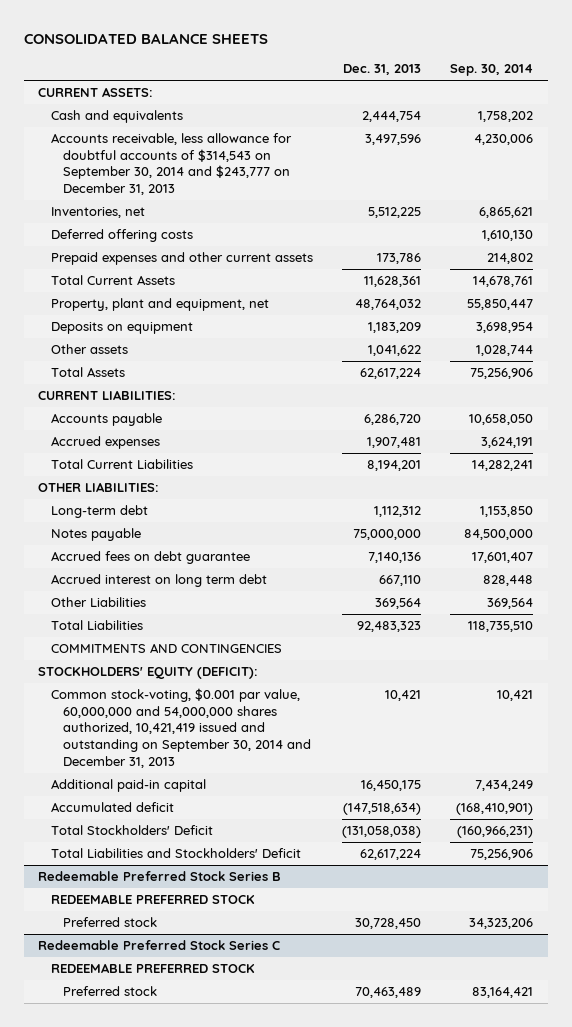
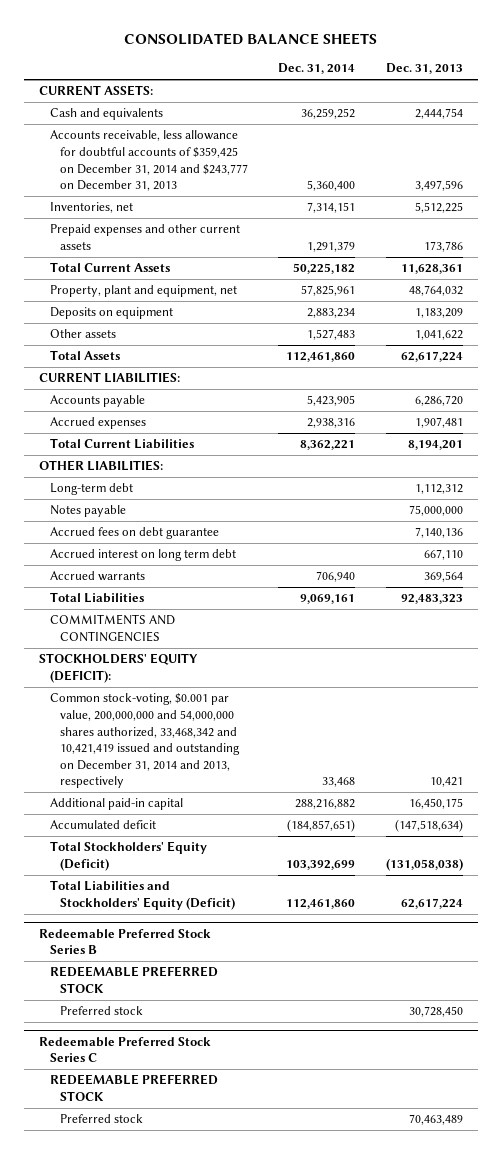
[450,64,534,77] Sep. 30, 2014 -> none
none -> [278,63,356,75] Dec. 31, 2014
[50,133,292,196] Accounts receivable, less allowance for doubtful accounts of $314,543 on September 30, 2014 and $243,777 on December 31, 2013 -> [49,130,249,192] Accounts receivable, less allowance for doubtful accounts of $359,425 on December 31, 2014 and $243,777 on December 31, 2013
[50,229,193,243] Deferred offering costs -> none
[50,597,146,608] Other Liabilities -> [49,571,145,582] Accrued warrants
[50,688,311,768] Common stock-voting, $0.001 par value, 60,000,000 and 54,000,000 shares authorized, 10,421,419 issued and outstanding on September 30, 2014 and December 31, 2013 -> [49,693,241,789] Common stock-voting, $0.001 par value, 200,000,000 and 54,000,000 shares authorized, 33,468,342 and 10,421,419 issued and outstanding on December 31, 2014 and 2013, respectively
[50,825,213,836] Total Stockholders' Deficit -> [49,841,207,872] Total Stockholders' Equity (Deficit)
[50,848,301,859] Total Liabilities and Stockholders' Deficit -> [49,880,236,911] Total Liabilities and Stockholders' Equity (Deficit)

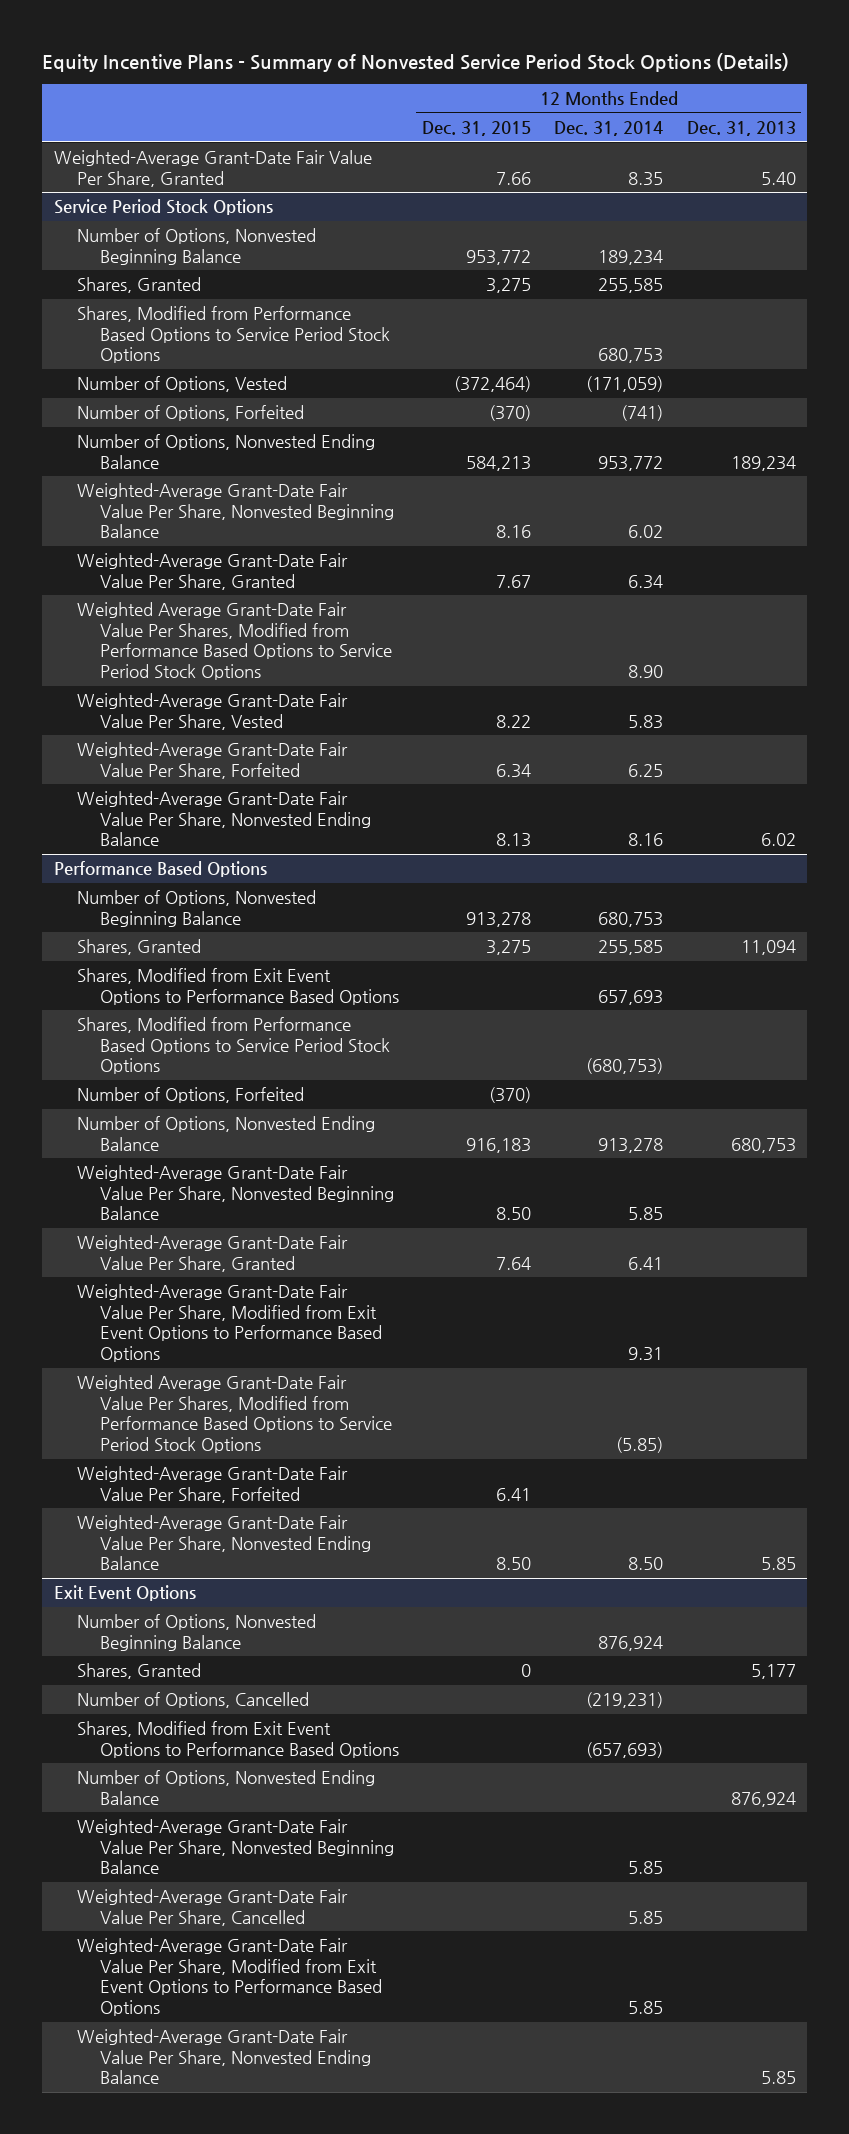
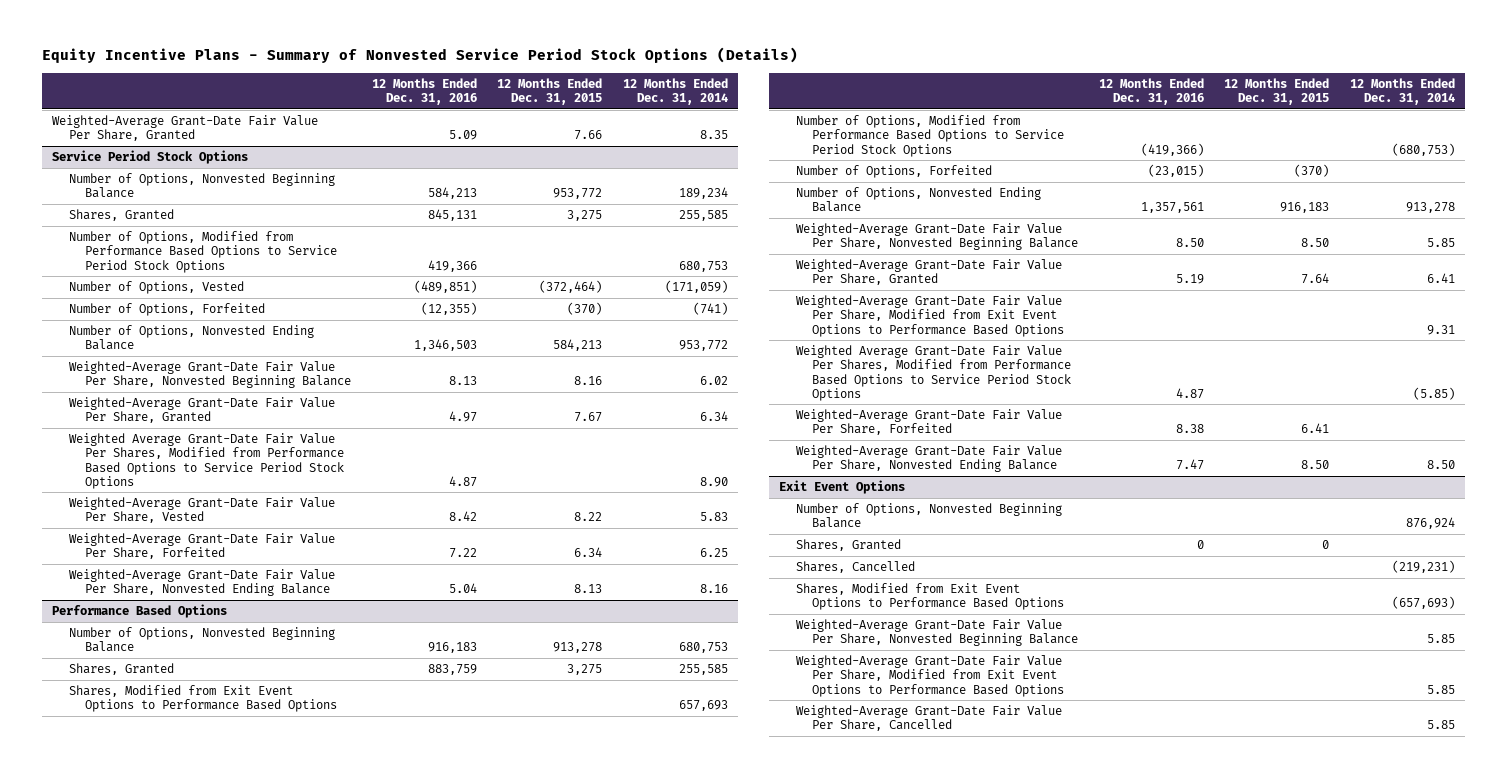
[686,120,796,136] Dec. 31, 2013 -> none
none -> [371,77,477,106] 12 Months Ended Dec. 31, 2016
[76,306,390,364] Shares, Modified from Performance Based Options to Service Period Stock Options -> [68,231,338,273] Number of Options, Modified from Performance Based Options to Service Period Stock Options
[76,1017,390,1075] Shares, Modified from Performance Based Options to Service Period Stock Options -> [795,115,1065,157] Number of Options, Modified from Performance Based Options to Service Period Stock Options
[76,1692,309,1709] Number of Options, Cancelled -> [795,561,915,574] Shares, Cancelled
[76,1770,375,1805] Number of Options, Nonvested Ending Balance -> none
[76,2029,371,2085] Weighted-Average Grant-Date Fair Value Per Share, Nonvested Ending Balance -> none
[76,1889,348,1926] Weighted-Average Grant-Date Fair Value Per Share, Cancelled -> [795,705,1062,732] Weighted-Average Grant-Date Fair Value Per Share, Cancelled

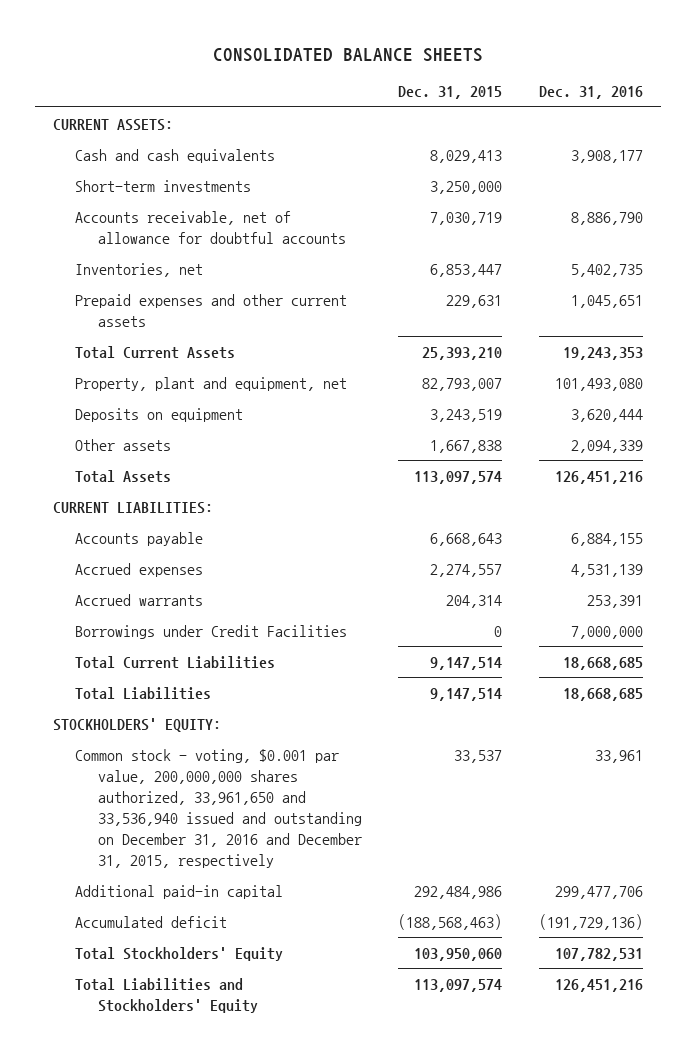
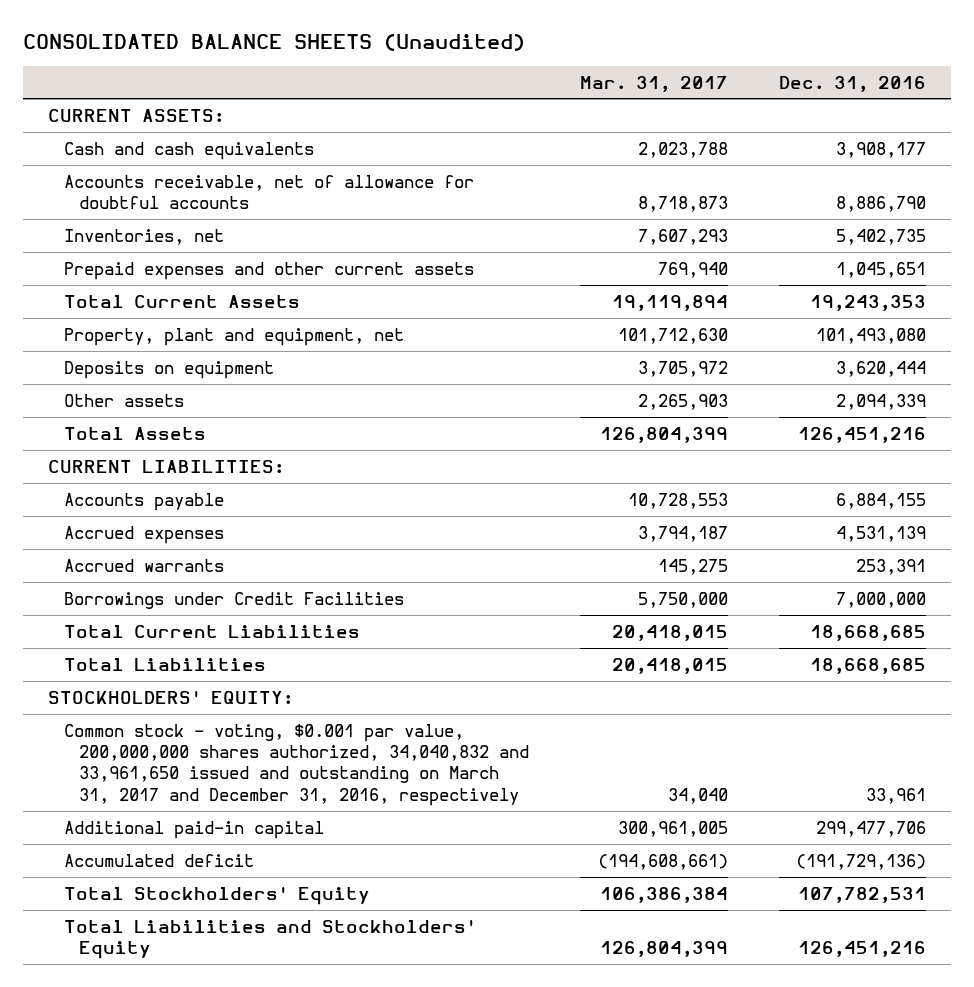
[212,47,483,62] CONSOLIDATED BALANCE SHEETS -> [22,33,525,51] CONSOLIDATED BALANCE SHEETS (Unaudited)
[398,86,503,100] Dec. 31, 2015 -> none
none -> [580,75,729,92] Mar. 31, 2017
[75,179,252,192] Short-term investments -> none
[75,748,362,868] Common stock - voting, $0.001 par value, 200,000,000 shares authorized, 33,961,650 and 33,536,940 issued and outstanding on December 31, 2016 and December 31, 2015, respectively -> [63,723,530,806] Common stock - voting, $0.001 par value, 200,000,000 shares authorized, 34,040,832 and 33,961,650 issued and outstanding on March 31, 2017 and December 31, 2016, respectively

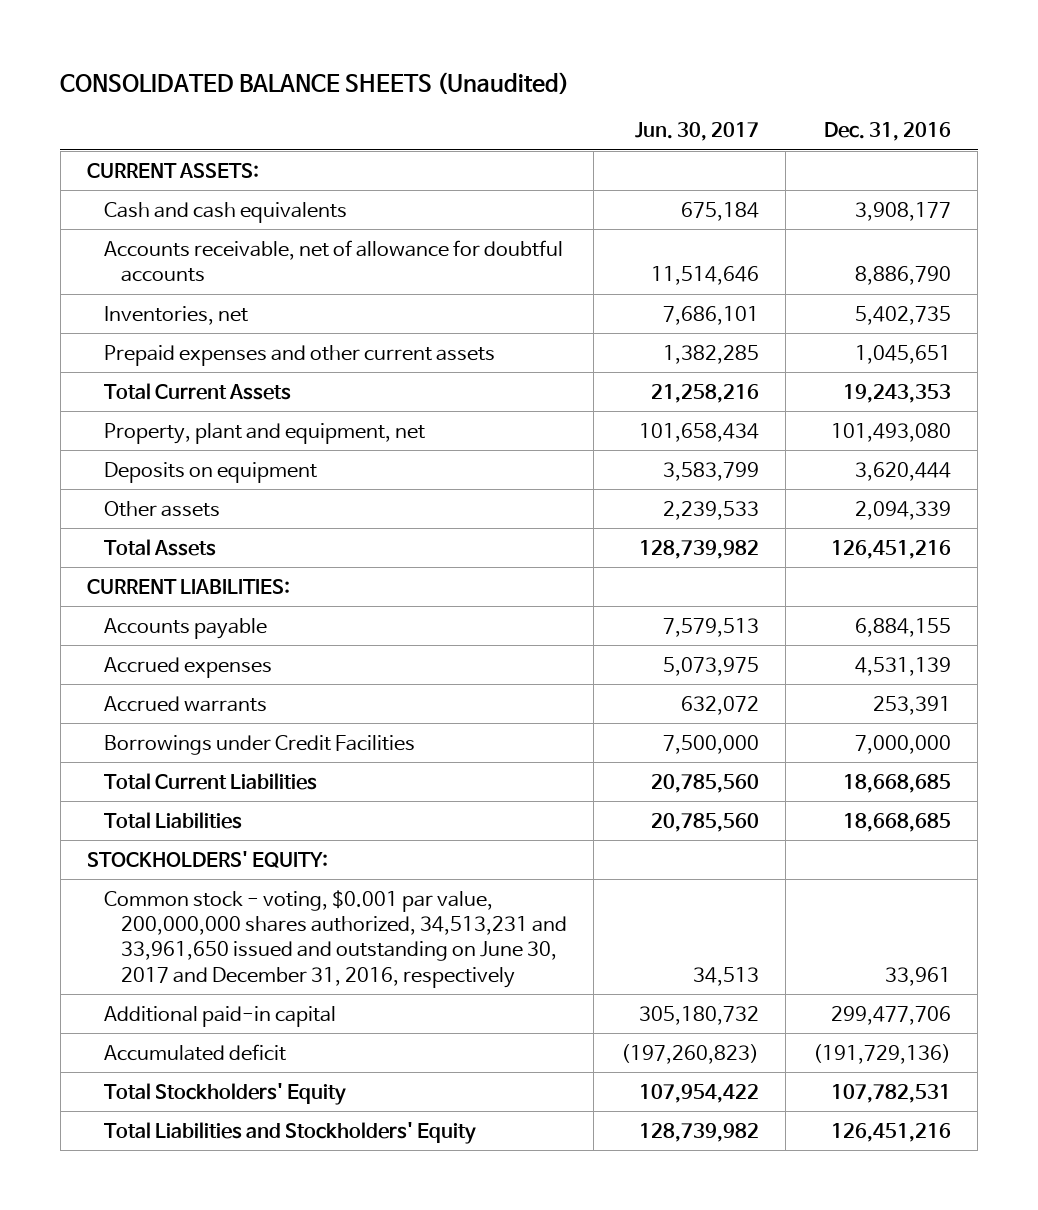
[580,75,729,92] Mar. 31, 2017 -> none
none -> [634,121,759,141] Jun. 30, 2017
[63,723,530,806] Common stock - voting, $0.001 par value, 200,000,000 shares authorized, 34,040,832 and 33,961,650 issued and outstanding on March 31, 2017 and December 31, 2016, respectively -> [103,889,567,988] Common stock - voting, $0.001 par value, 200,000,000 shares authorized, 34,513,231 and 33,961,650 issued and outstanding on June 30, 2017 and December 31, 2016, respectively

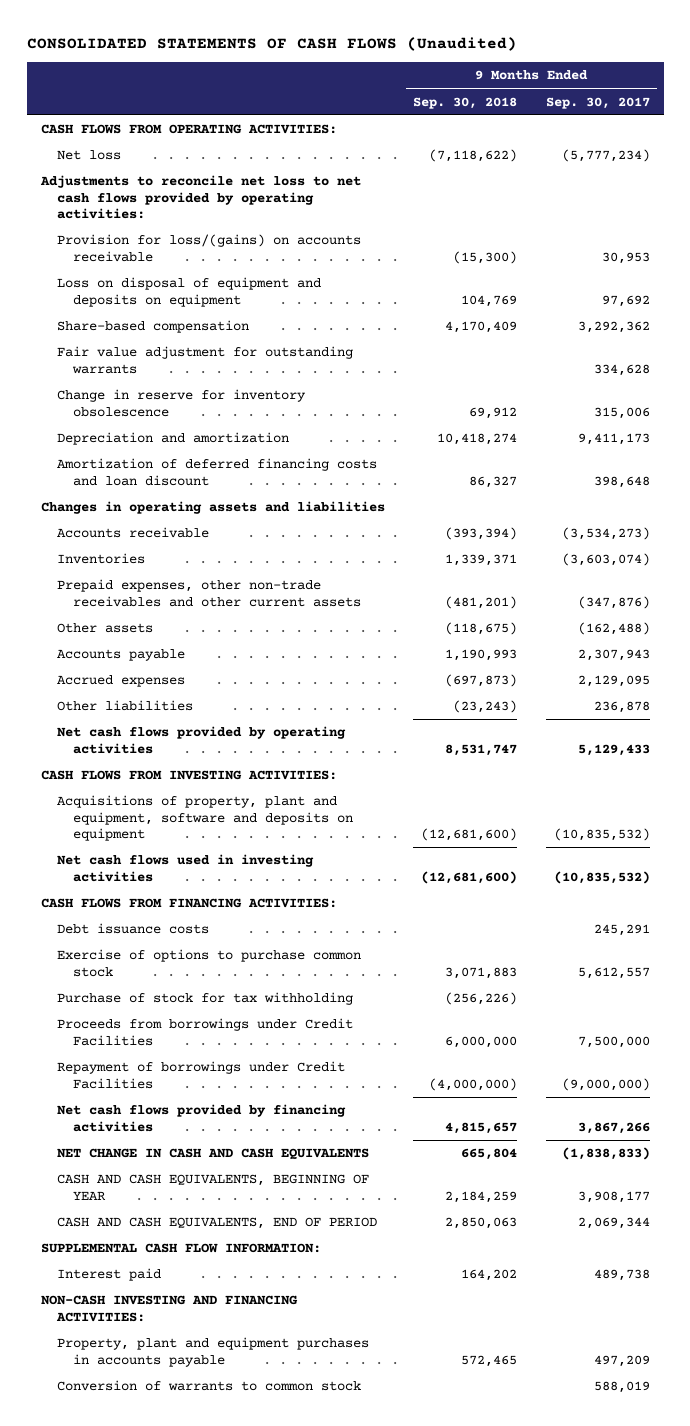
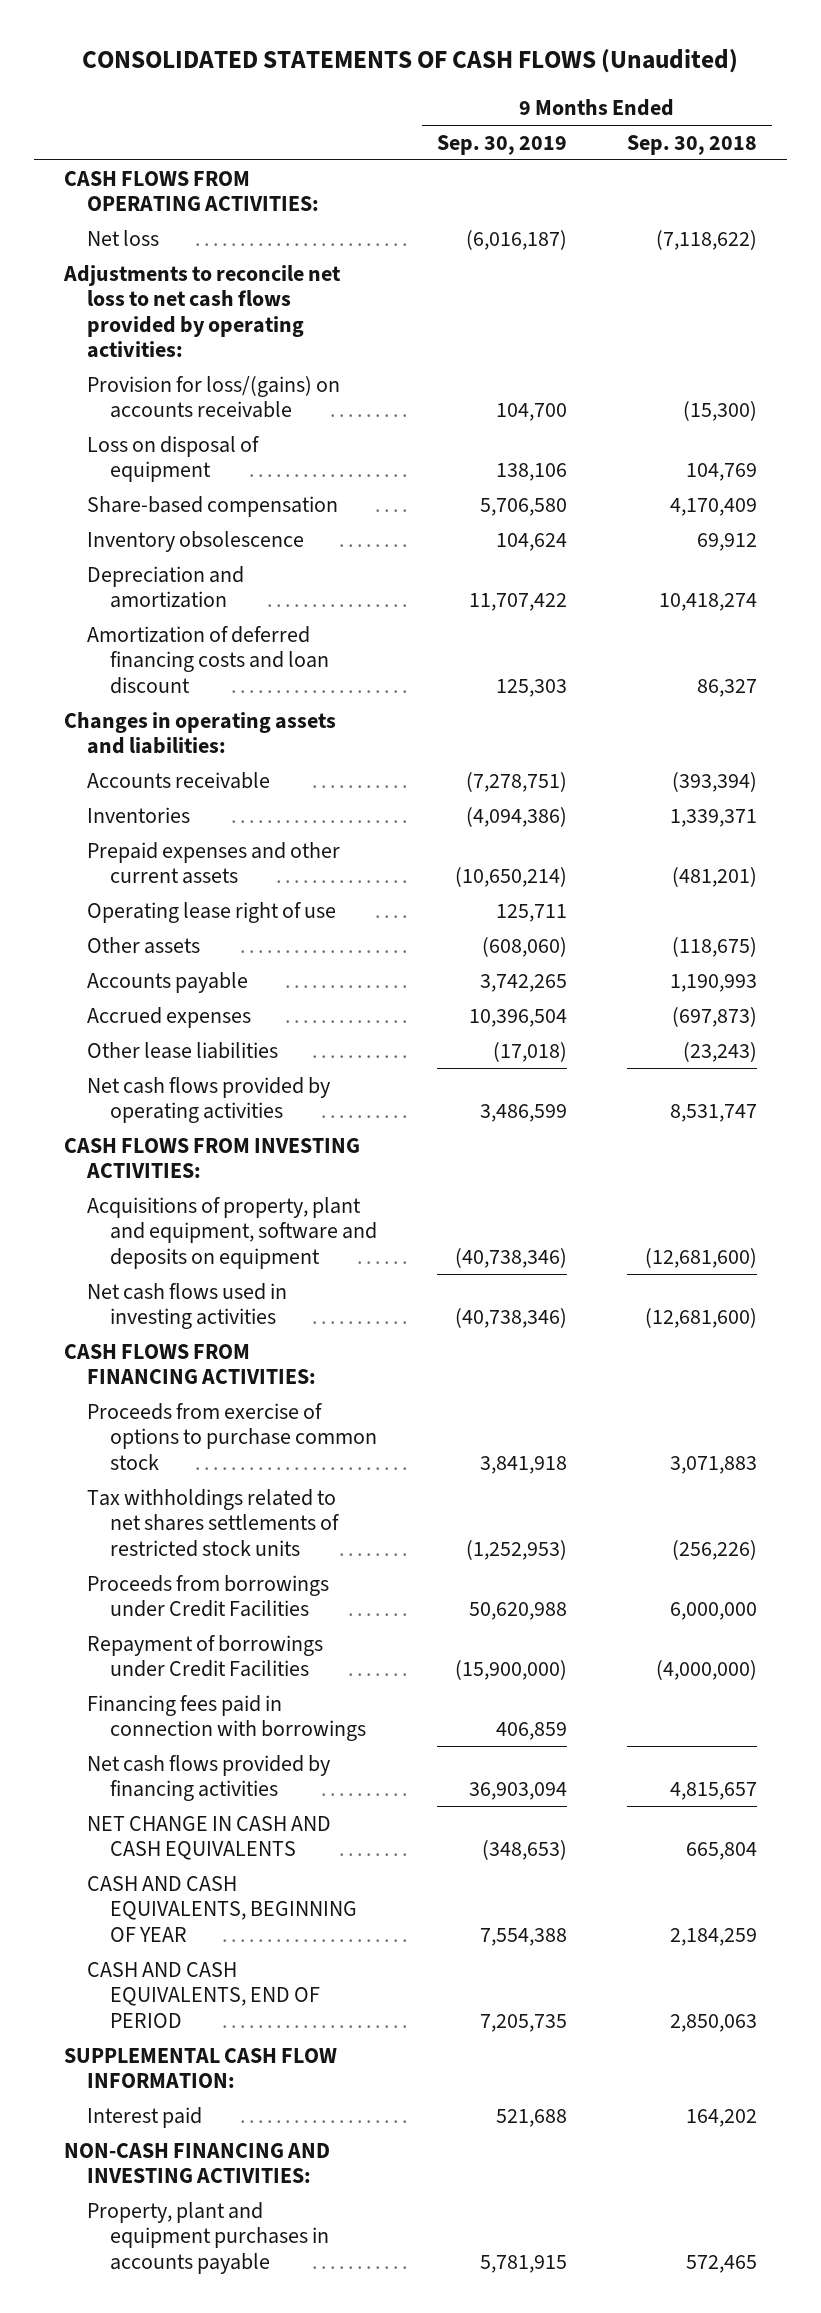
[545,96,650,109] Sep. 30, 2017 -> none
none -> [437,134,568,155] Sep. 30, 2019
[57,277,322,307] Loss on disposal of equipment and deposits on equipment -> [87,435,261,483] Loss on disposal of equipment
[57,346,354,374] Fair value adjustment for outstanding warrants -> none
[57,389,307,417] Change in reserve for inventory obsolescence -> [87,530,305,552] Inventory obsolescence
[40,501,385,515] Changes in operating assets and liabilities -> [63,711,336,755] Changes in operating assets and liabilities:
[57,579,362,607] Prepaid expenses, other non-trade receivables and other current assets -> [87,841,341,885] Prepaid expenses and other current assets
none -> [87,901,337,923] Operating lease right of use
[57,700,194,712] Other liabilities -> [87,1041,279,1059] Other lease liabilities
[57,923,210,935] Debt issuance costs -> none
[57,949,362,977] Exercise of options to purchase common stock -> [87,1402,378,1470] Proceeds from exercise of options to purchase common stock
[57,992,354,1006] Purchase of stock for tax withholding -> [87,1488,341,1557] Tax withholdings related to net shares settlements of restricted stock units
none -> [87,1694,367,1742] Financing fees paid in connection with borrowings
[40,1295,298,1322] NON-CASH INVESTING AND FINANCING ACTIVITIES: -> [63,2142,330,2184] NON-CASH FINANCING AND INVESTING ACTIVITIES:
[57,1380,362,1392] Conversion of warrants to common stock -> none

